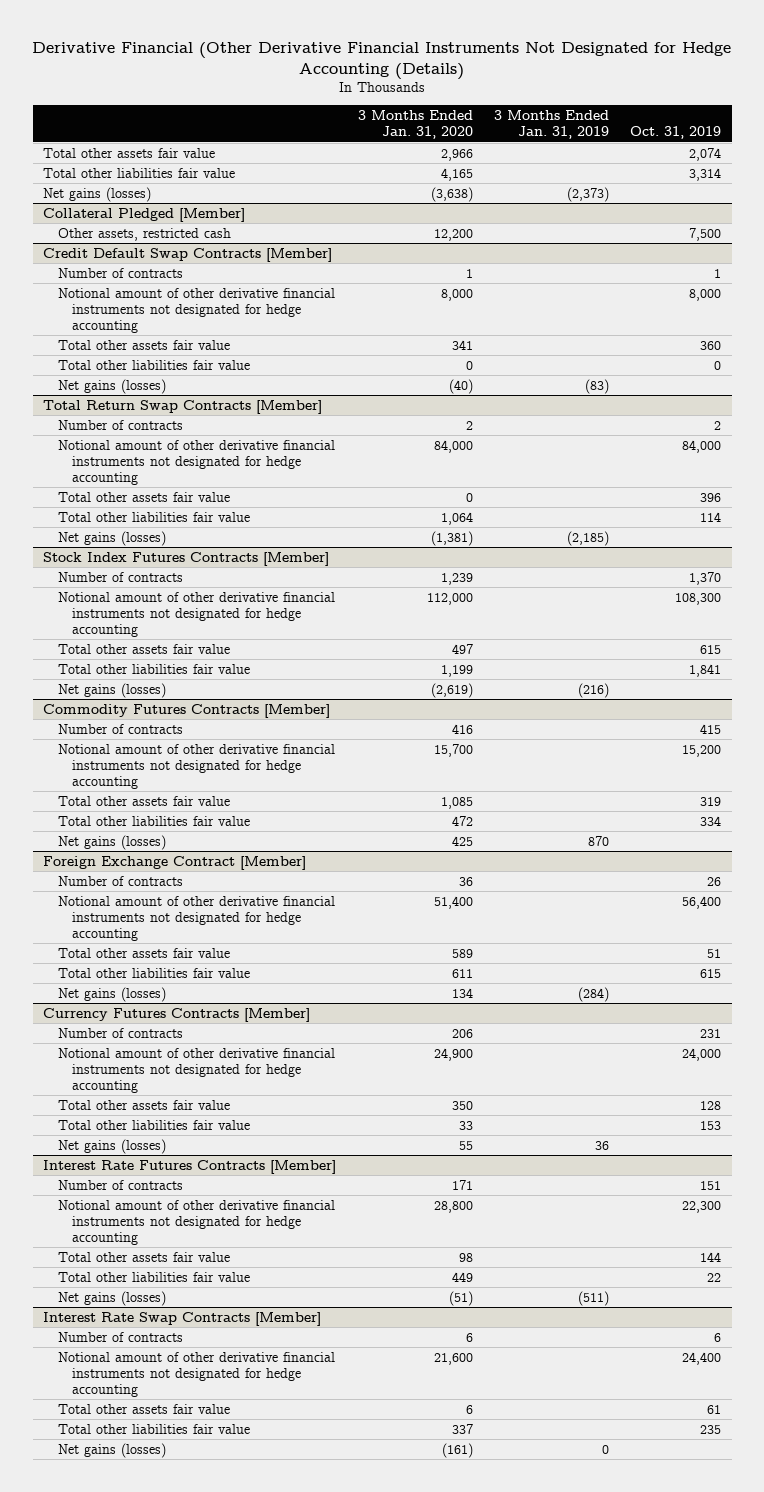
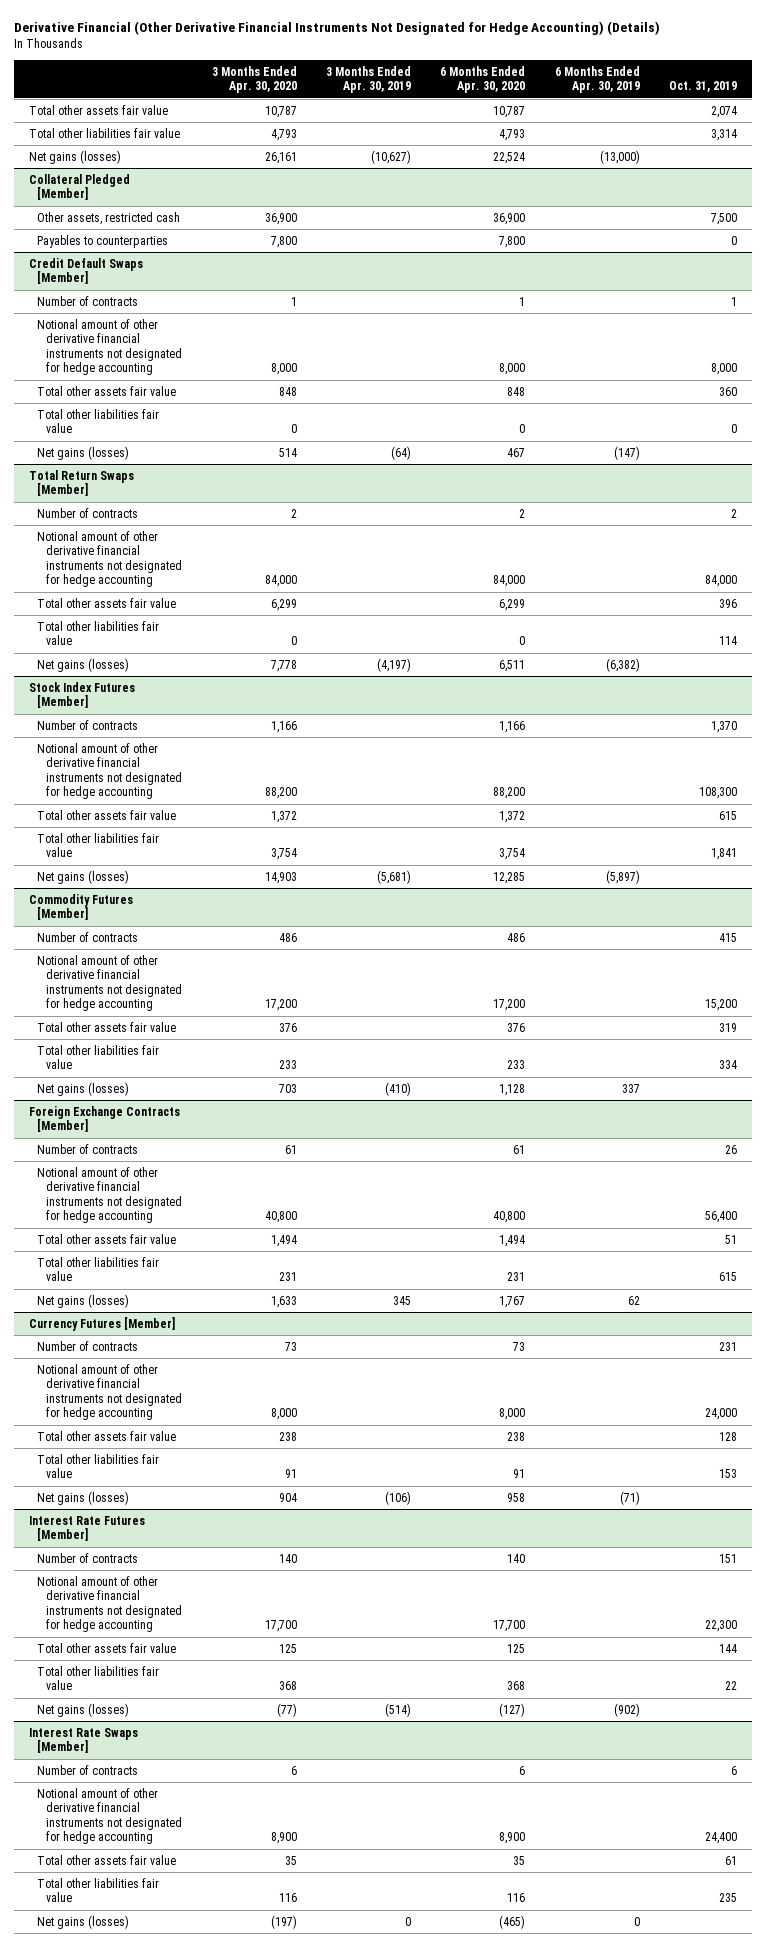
[32,42,732,81] Derivative Financial (Other Derivative Financial Instruments Not Designated for Hedge Accounting (Details) -> [13,21,660,36] Derivative Financial (Other Derivative Financial Instruments Not Designated for Hedge Accounting) (Details)
[357,110,473,140] 3 Months Ended Jan. 31, 2020 -> none
[493,110,609,140] 3 Months Ended Jan. 31, 2019 -> none
none -> [211,65,297,94] 3 Months Ended Apr. 30, 2020
none -> [325,65,411,94] 3 Months Ended Apr. 30, 2019
none -> [440,65,526,94] 6 Months Ended Apr. 30, 2020
none -> [554,65,640,94] 6 Months Ended Apr. 30, 2019
none -> [37,234,169,248] Payables to counterparties
[43,247,333,262] Credit Default Swap Contracts [Member] -> [28,257,143,285] Credit Default Swaps [Member]
[43,399,323,414] Total Return Swap Contracts [Member] -> [28,469,134,497] Total Return Swaps [Member]
[43,551,330,566] Stock Index Futures Contracts [Member] -> [28,681,135,709] Stock Index Futures [Member]
[43,703,331,718] Commodity Futures Contracts [Member] -> [28,893,133,921] Commodity Futures [Member]
[43,855,307,870] Foreign Exchange Contract [Member] -> [28,1105,180,1133] Foreign Exchange Contracts [Member]
[43,1007,311,1022] Currency Futures Contracts [Member] -> [28,1316,175,1331] Currency Futures [Member]
[43,1159,337,1174] Interest Rate Futures Contracts [Member] -> [28,1515,145,1542] Interest Rate Futures [Member]
[43,1311,322,1326] Interest Rate Swap Contracts [Member] -> [28,1727,138,1754] Interest Rate Swaps [Member]

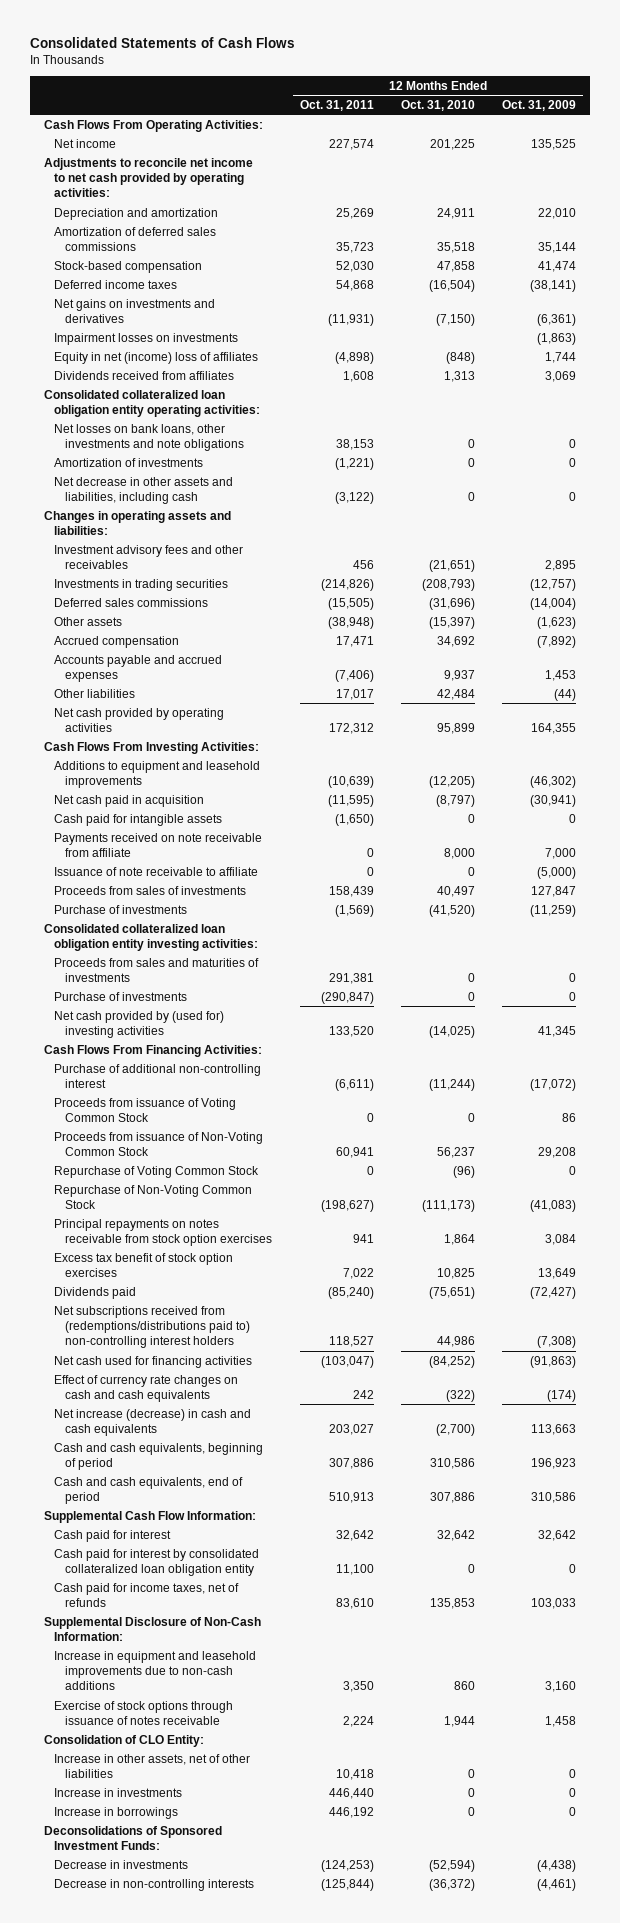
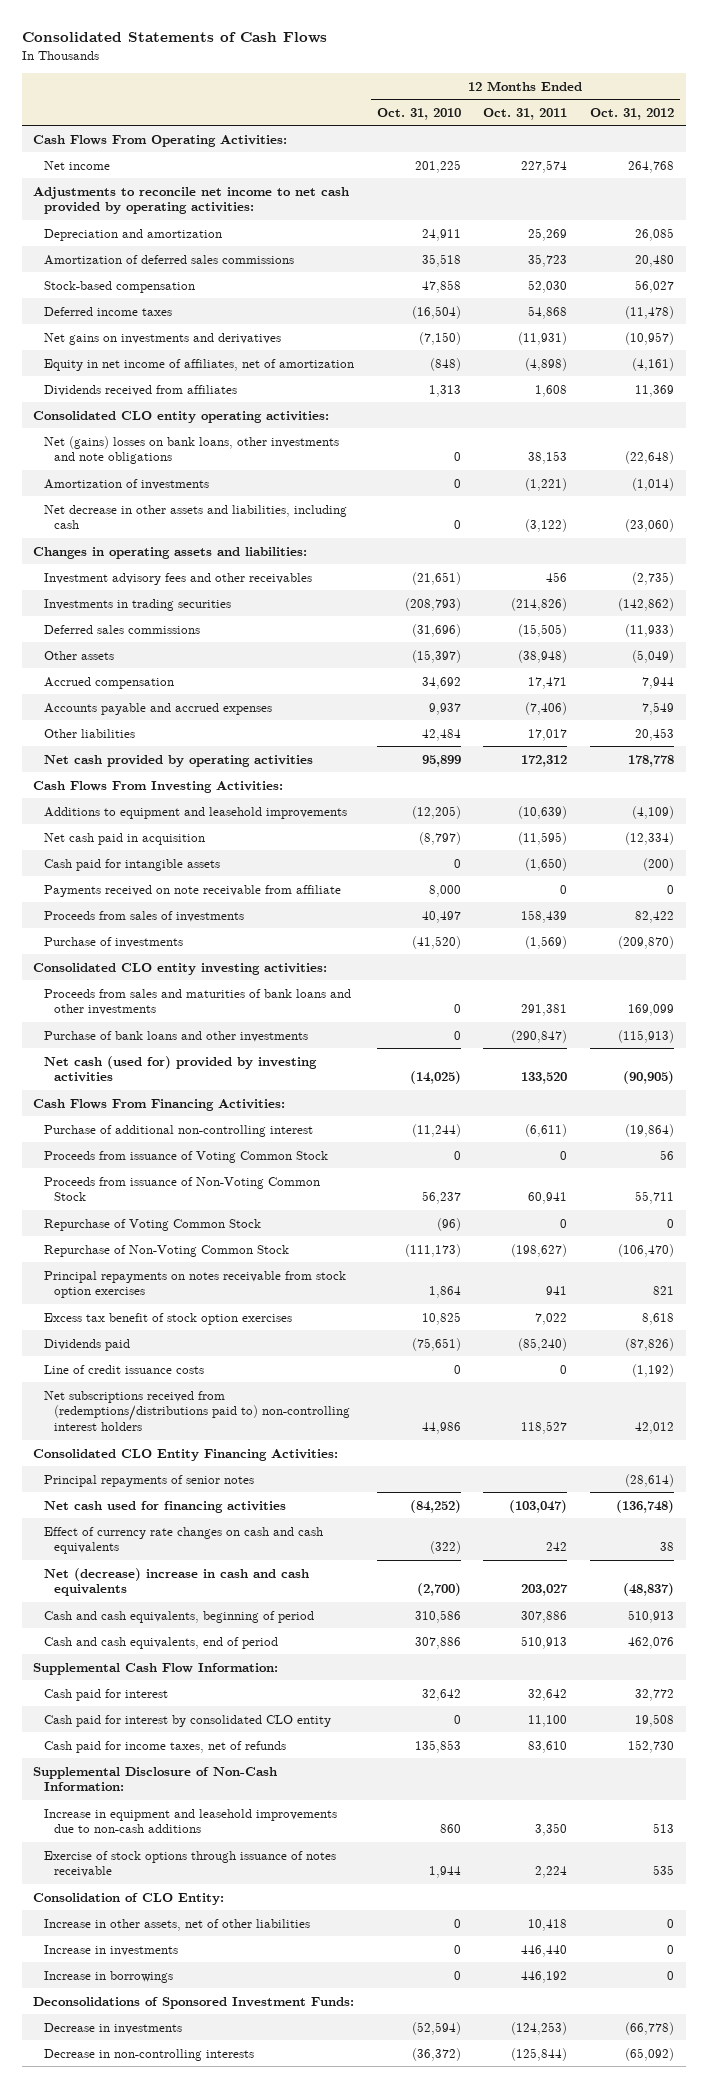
[502,99,577,111] Oct. 31, 2009 -> none
none -> [590,107,675,120] Oct. 31, 2012
[54,332,239,345] Impairment losses on investments -> none
[54,351,259,364] Equity in net (income) loss of affiliates -> [43,358,354,371] Equity in net income of affiliates, net of amortization
[43,389,261,417] Consolidated collateralized loan obligation entity operating activities: -> [33,410,330,423] Consolidated CLO entity operating activities:
[54,423,245,451] Net losses on bank loans, other investments and note obligations -> [43,435,339,465] Net (gains) losses on bank loans, other investments and note obligations
[54,866,259,876] Issuance of note receivable to affiliate -> none
[43,923,259,951] Consolidated collateralized loan obligation entity investing activities: -> [33,962,328,975] Consolidated CLO entity investing activities:
[54,957,260,982] Proceeds from sales and maturities of investments -> [43,988,351,1016] Proceeds from sales and maturities of bank loans and other investments
[54,991,188,1001] Purchase of investments -> [43,1030,308,1042] Purchase of bank loans and other investments
[54,1010,225,1038] Net cash provided by (used for) investing activities -> [43,1055,317,1083] Net cash (used for) provided by investing activities
none -> [43,1364,204,1374] Line of credit issuance costs
none -> [33,1448,339,1461] Consolidated CLO Entity Financing Activities:
none -> [43,1474,254,1487] Principal repayments of senior notes
[54,1408,252,1436] Net increase (decrease) in cash and cash equivalents -> [43,1567,309,1597] Net (decrease) increase in cash and cash equivalents
[54,1548,260,1576] Cash paid for interest by consolidated collateralized loan obligation entity -> [43,1714,331,1727] Cash paid for interest by consolidated CLO entity

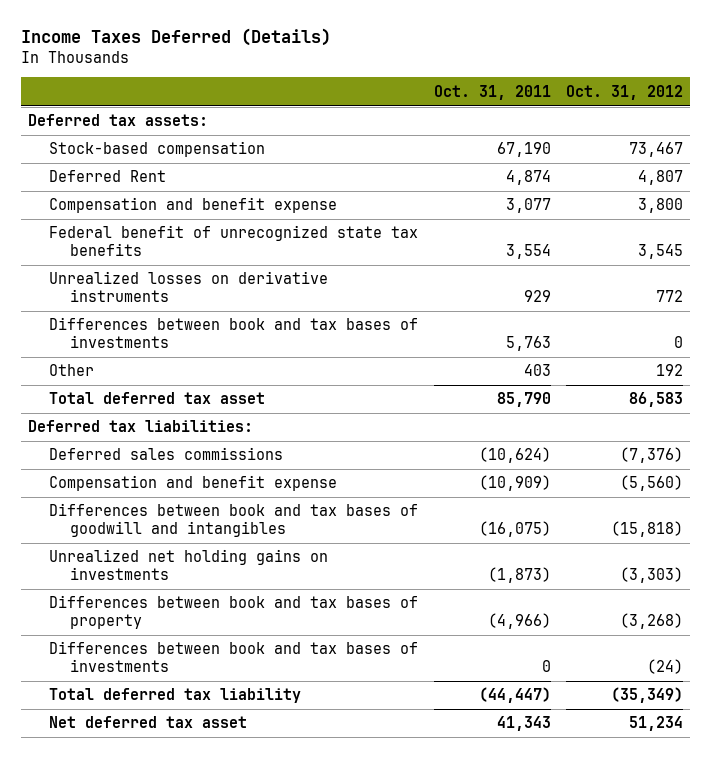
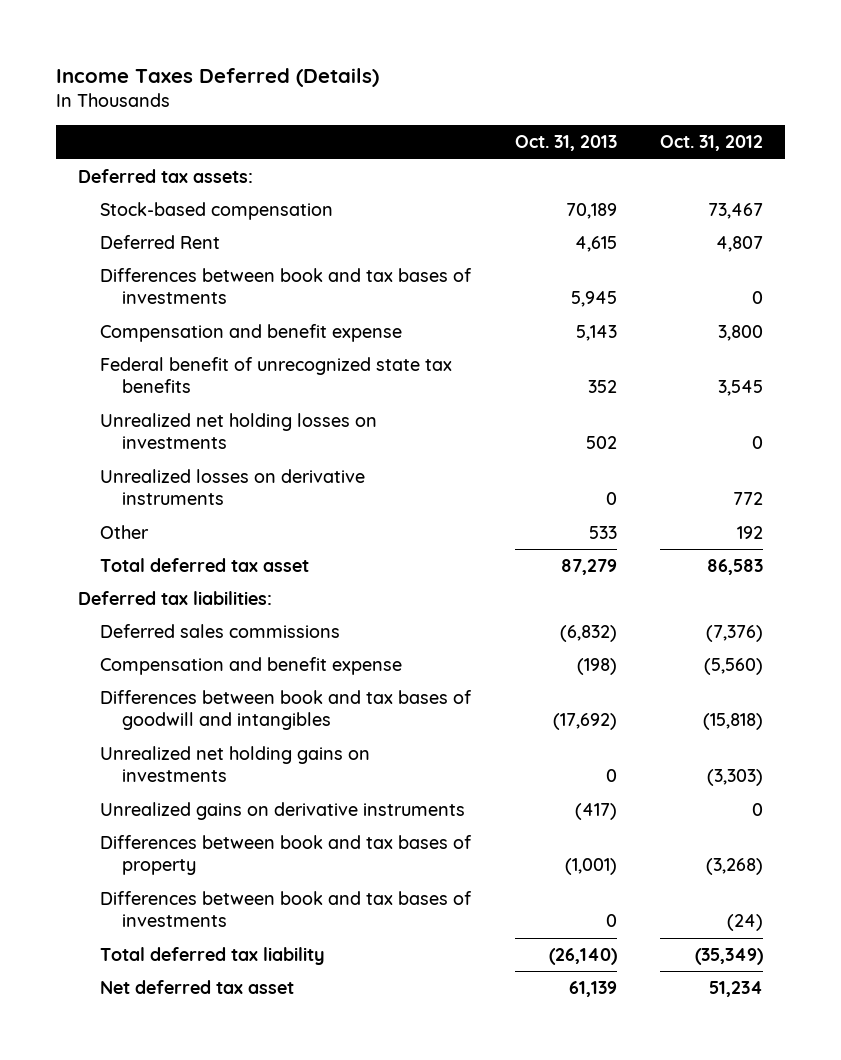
[433,84,551,100] Oct. 31, 2011 -> none
none -> [514,135,617,152] Oct. 31, 2013
[49,317,419,348] Differences between book and tax bases of investments -> [99,268,472,305] Differences between book and tax bases of investments
none -> [99,413,377,450] Unrealized net holding losses on investments
none -> [99,802,465,821] Unrealized gains on derivative instruments

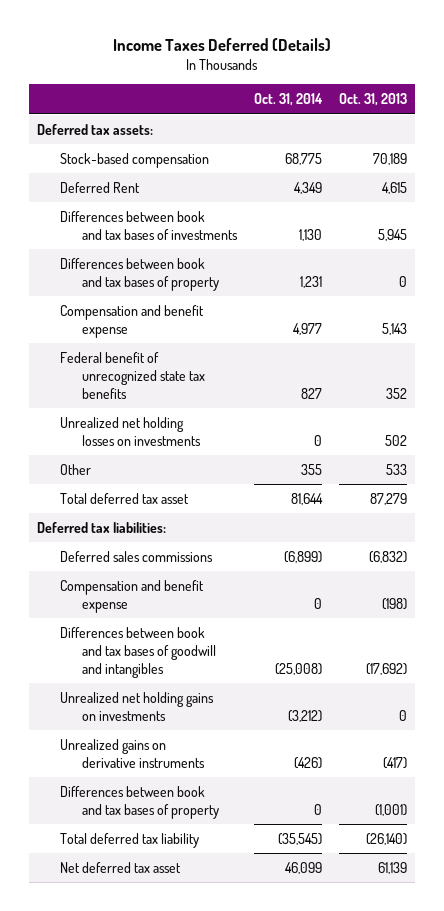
[660,135,764,152] Oct. 31, 2012 -> none
none -> [254,93,324,107] Oct. 31, 2014
none -> [59,257,220,291] Differences between book and tax bases of property
[99,469,365,506] Unrealized losses on derivative instruments -> none
[99,891,472,928] Differences between book and tax bases of investments -> none

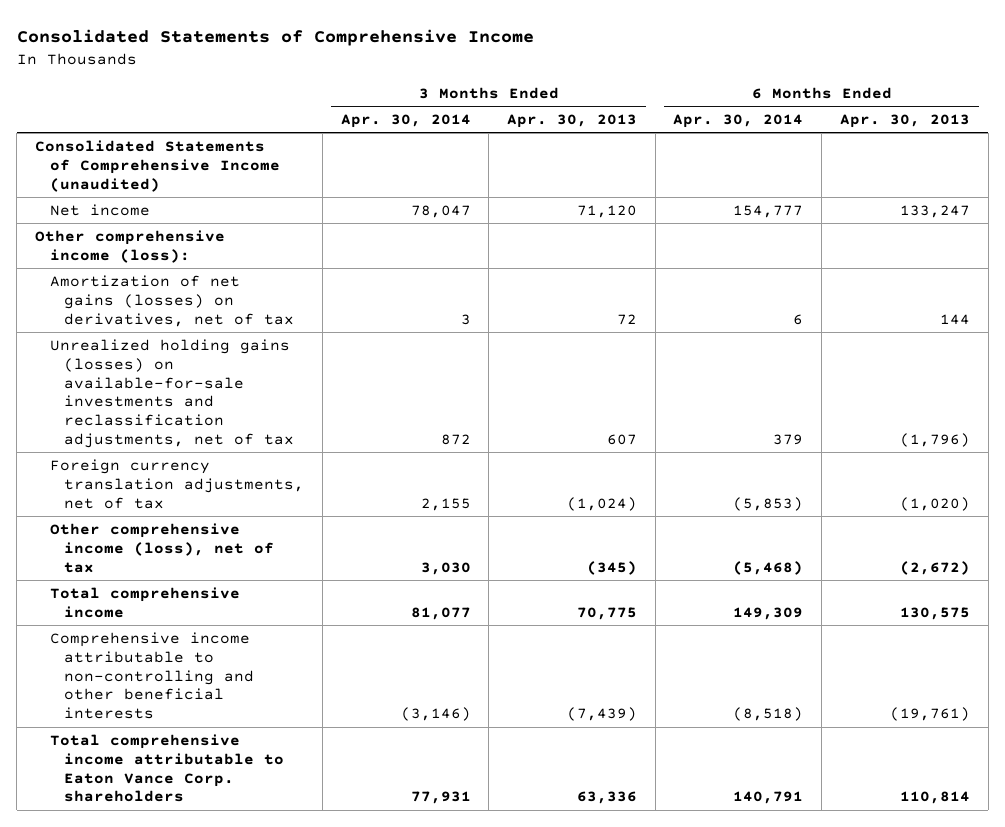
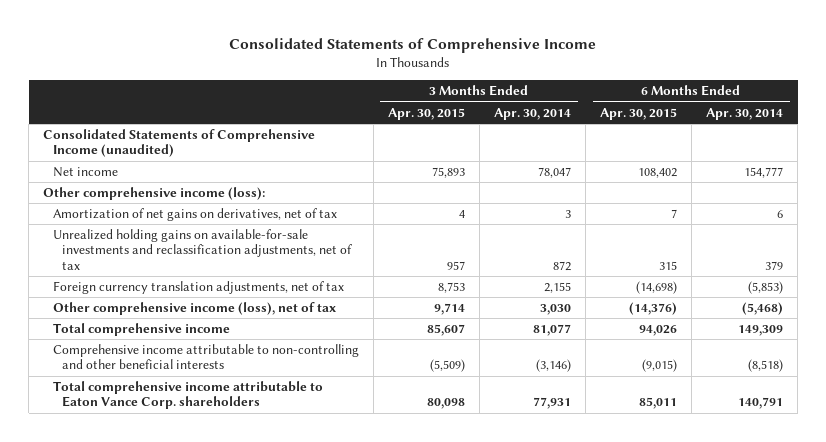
[506,114,637,129] Apr. 30, 2013 -> none
[839,114,970,129] Apr. 30, 2013 -> none
none -> [387,107,465,120] Apr. 30, 2015
none -> [599,107,677,120] Apr. 30, 2015
[49,274,295,327] Amortization of net gains (losses) on derivatives, net of tax -> [52,207,337,221] Amortization of net gains on derivatives, net of tax
[49,338,295,449] Unrealized holding gains (losses) on available-for-sale investments and reclassification adjustments, net of tax -> [52,228,352,270] Unrealized holding gains on available-for-sale investments and reclassification adjustments, net of tax

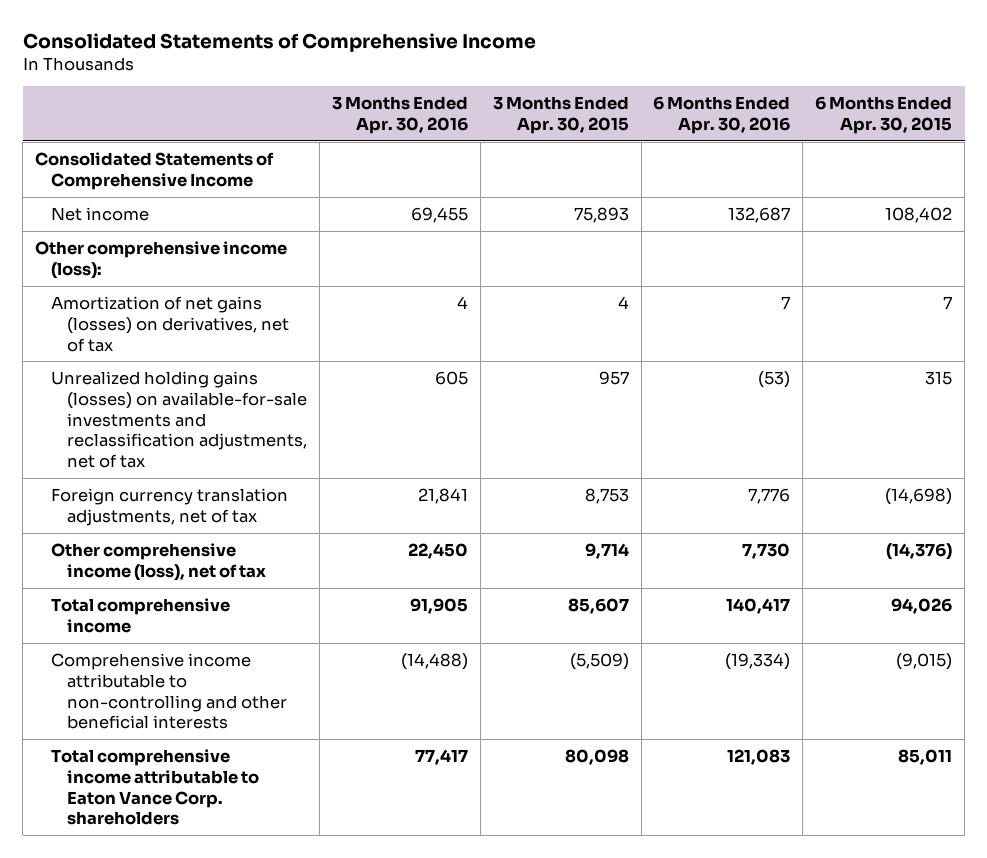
[493,107,571,120] Apr. 30, 2014 -> none
[706,107,784,120] Apr. 30, 2014 -> none
none -> [331,96,468,134] 3 Months Ended Apr. 30, 2016
none -> [653,96,791,134] 6 Months Ended Apr. 30, 2016
[43,128,316,158] Consolidated Statements of Comprehensive Income (unaudited) -> [34,151,274,190] Consolidated Statements of Comprehensive Income
[52,207,337,221] Amortization of net gains on derivatives, net of tax -> [51,295,290,352] Amortization of net gains (losses) on derivatives, net of tax
[52,228,352,270] Unrealized holding gains on available-for-sale investments and reclassification adjustments, net of tax -> [51,370,308,469] Unrealized holding gains (losses) on available-for-sale investments and reclassification adjustments, net of tax

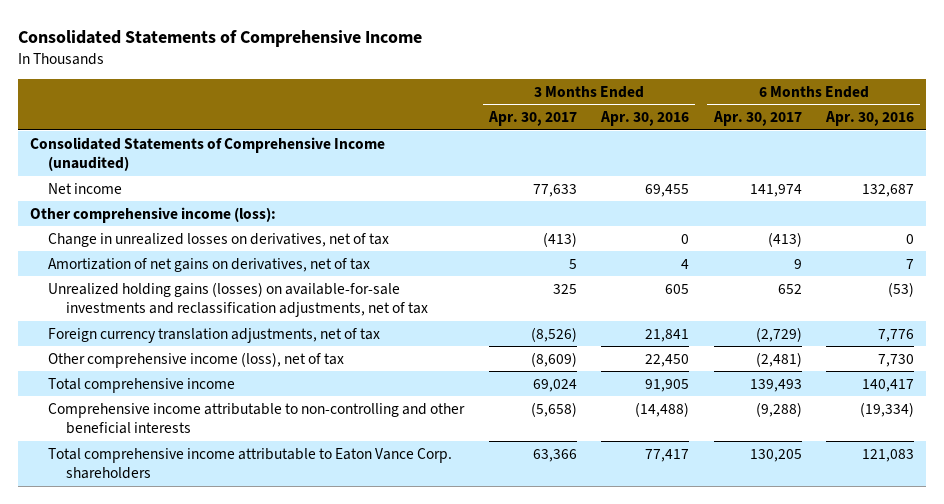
[492,96,629,134] 3 Months Ended Apr. 30, 2015 -> none
[815,96,953,134] 6 Months Ended Apr. 30, 2015 -> none
none -> [487,111,577,127] Apr. 30, 2017
none -> [712,111,802,127] Apr. 30, 2017
[34,151,274,190] Consolidated Statements of Comprehensive Income -> [30,136,386,172] Consolidated Statements of Comprehensive Income (unaudited)
none -> [48,232,390,247] Change in unrealized losses on derivatives, net of tax
[51,295,290,352] Amortization of net gains (losses) on derivatives, net of tax -> [48,257,371,272] Amortization of net gains on derivatives, net of tax

